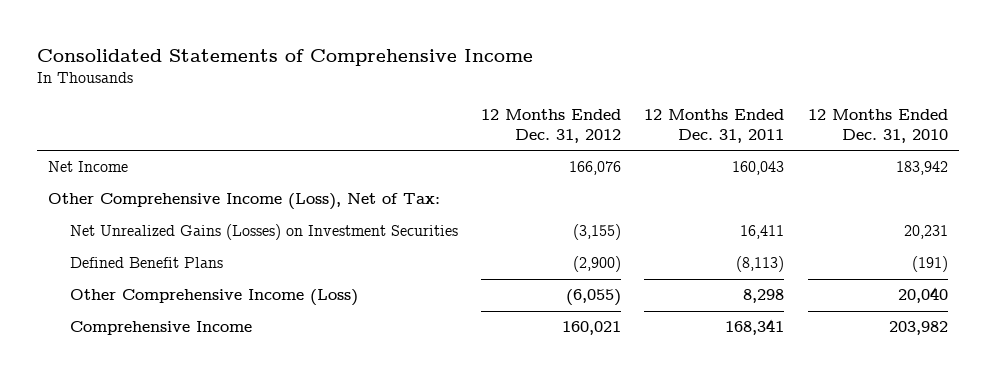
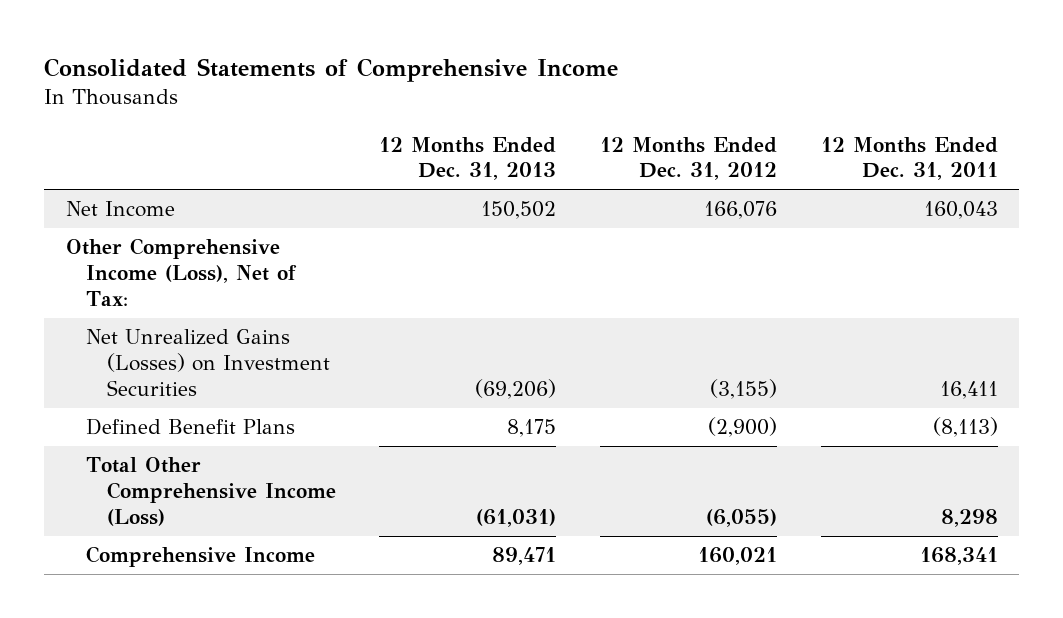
[807,109,948,143] 12 Months Ended Dec. 31, 2010 -> none
none -> [379,136,557,181] 12 Months Ended Dec. 31, 2013
[70,289,359,307] Other Comprehensive Income (Loss) -> [86,457,336,526] Total Other Comprehensive Income (Loss)

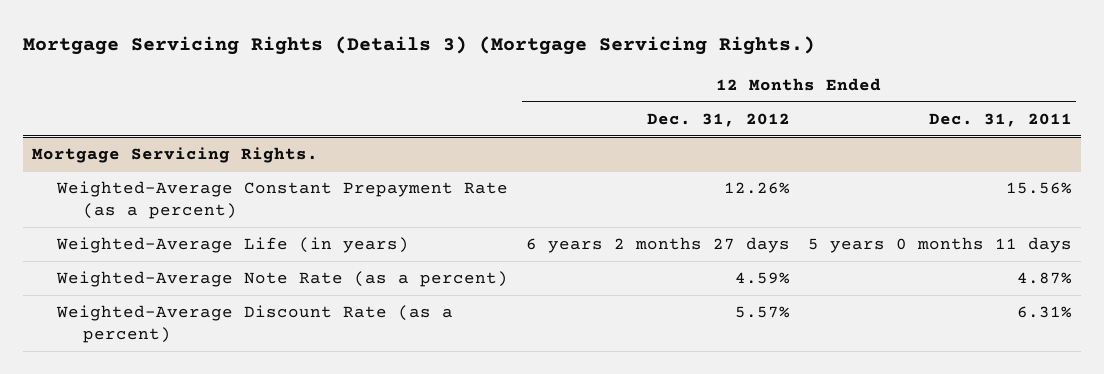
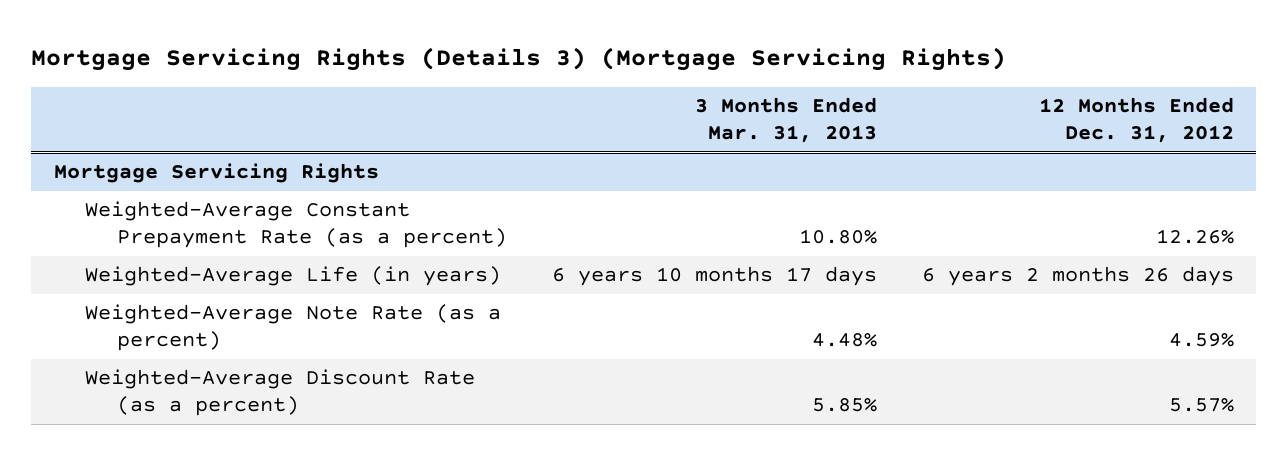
[23,36,816,56] Mortgage Servicing Rights (Details 3) (Mortgage Servicing Rights.) -> [31,47,1007,72] Mortgage Servicing Rights (Details 3) (Mortgage Servicing Rights)
[929,112,1073,127] Dec. 31, 2011 -> none
none -> [694,97,877,144] 3 Months Ended Mar. 31, 2013
[32,147,319,164] Mortgage Servicing Rights. -> [53,163,379,184] Mortgage Servicing Rights
[526,237,791,254] 6 years 2 months 27 days -> [921,266,1234,287] 6 years 2 months 26 days

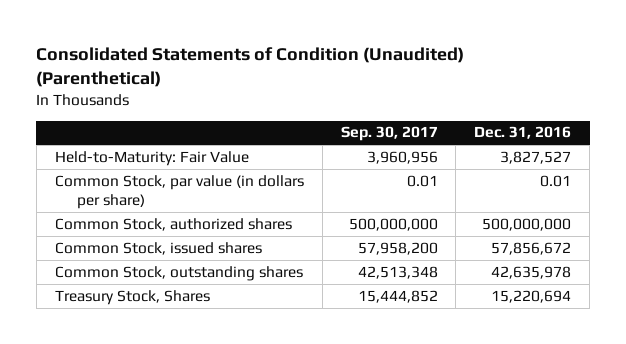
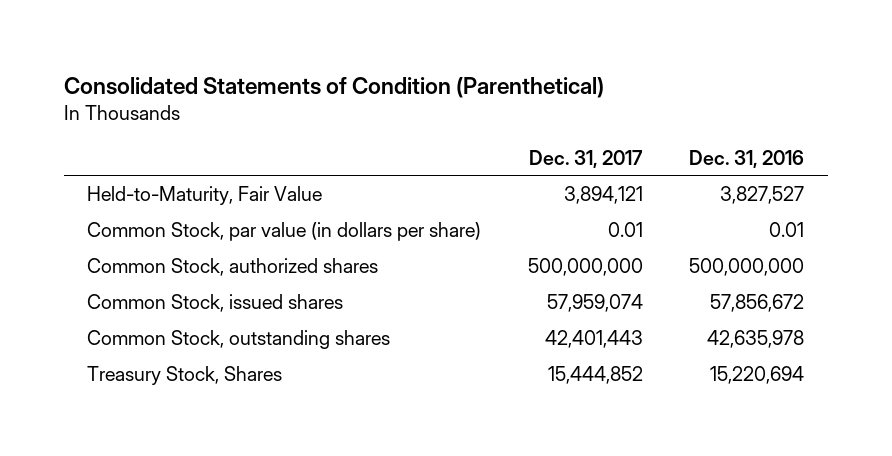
[36,47,465,88] Consolidated Statements of Condition (Unaudited) (Parenthetical) -> [63,76,604,98] Consolidated Statements of Condition (Parenthetical)
[340,126,438,142] Sep. 30, 2017 -> none
none -> [528,149,643,168] Dec. 31, 2017
[54,150,249,166] Held-to-Maturity: Fair Value -> [87,185,323,205] Held-to-Maturity, Fair Value

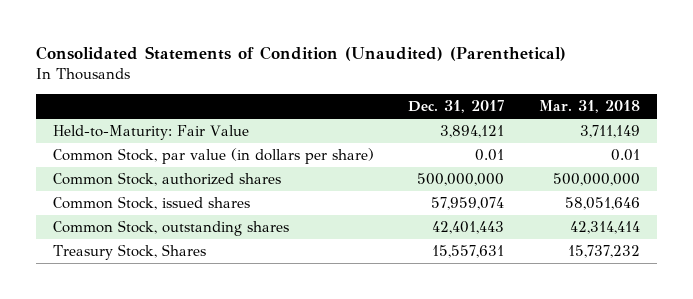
[63,76,604,98] Consolidated Statements of Condition (Parenthetical) -> [35,45,566,61] Consolidated Statements of Condition (Unaudited) (Parenthetical)
[689,149,805,168] Dec. 31, 2016 -> none
none -> [538,100,640,114] Mar. 31, 2018
[87,185,323,205] Held-to-Maturity, Fair Value -> [52,125,249,141] Held-to-Maturity: Fair Value
[547,365,643,384] 15,444,852 -> [432,245,505,259] 15,557,631

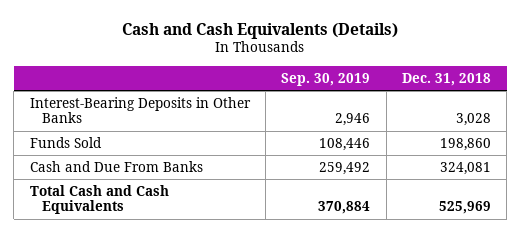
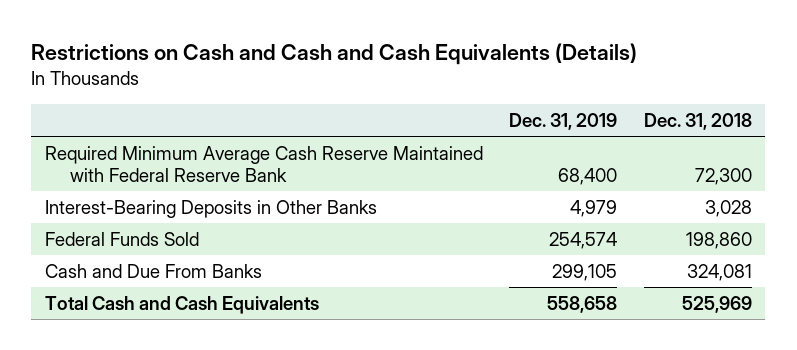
[122,22,399,39] Cash and Cash Equivalents (Details) -> [31,43,638,66] Restrictions on Cash and Cash and Cash Equivalents (Details)
[281,72,371,86] Sep. 30, 2019 -> none
none -> [509,112,618,130] Dec. 31, 2019
none -> [44,145,483,182] Required Minimum Average Cash Reserve Maintained with Federal Reserve Bank
[29,136,102,148] Funds Sold -> [44,231,199,246] Federal Funds Sold

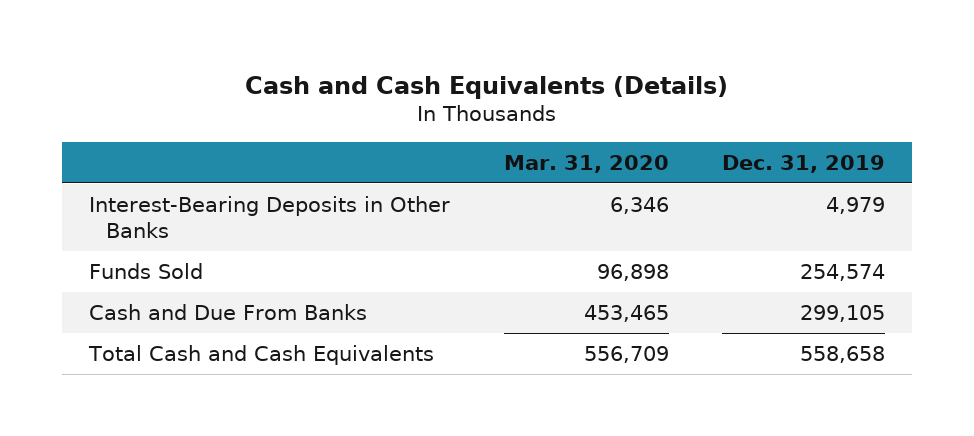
[31,43,638,66] Restrictions on Cash and Cash and Cash Equivalents (Details) -> [245,75,729,99] Cash and Cash Equivalents (Details)
[644,112,753,130] Dec. 31, 2018 -> none
none -> [503,154,669,173] Mar. 31, 2020
[44,145,483,182] Required Minimum Average Cash Reserve Maintained with Federal Reserve Bank -> none
[44,231,199,246] Federal Funds Sold -> [89,262,204,279] Funds Sold

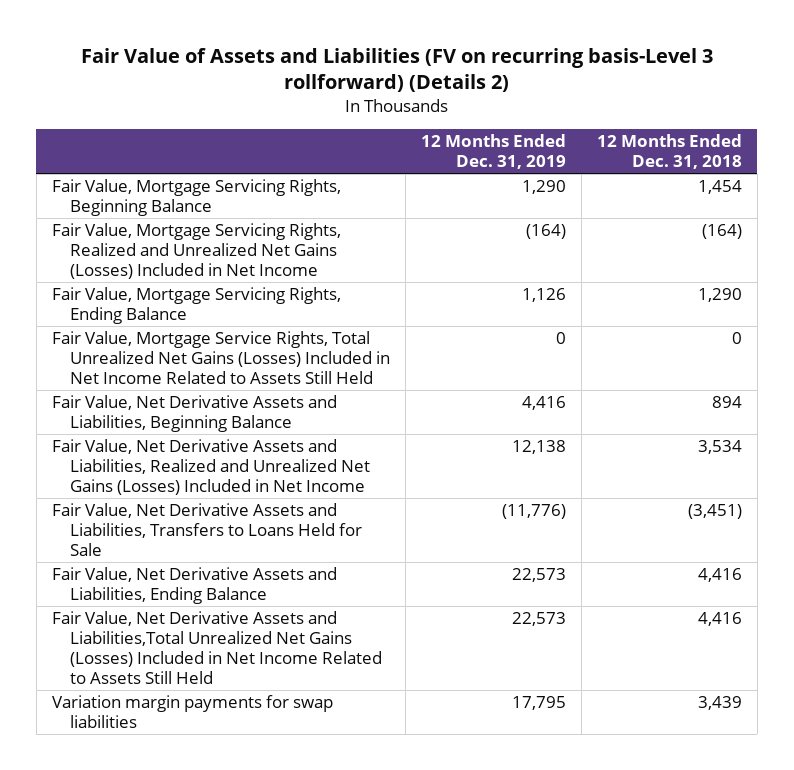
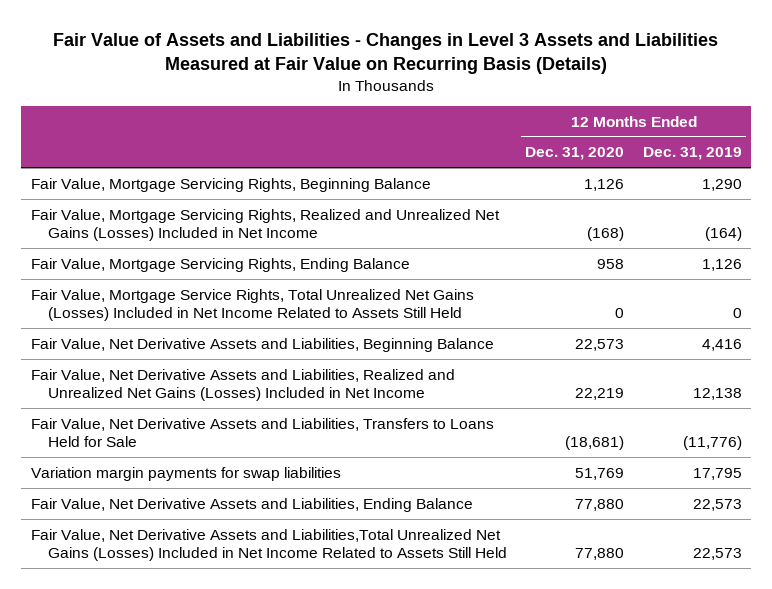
[80,47,713,93] Fair Value of Assets and Liabilities (FV on recurring basis-Level 3 rollforward) (Details 2) -> [53,32,719,74] Fair Value of Assets and Liabilities - Changes in Level 3 Assets and Liabilities Measured at Fair Value on Recurring Basis (Details)
[596,134,742,170] 12 Months Ended Dec. 31, 2018 -> none
none -> [525,147,625,161] Dec. 31, 2020
[51,695,333,729] Variation margin payments for swap liabilities -> [30,466,341,481] Variation margin payments for swap liabilities

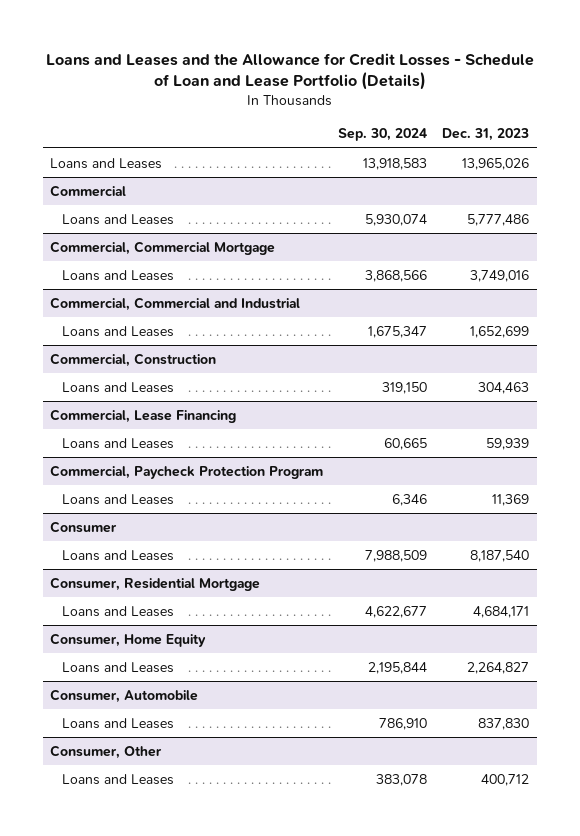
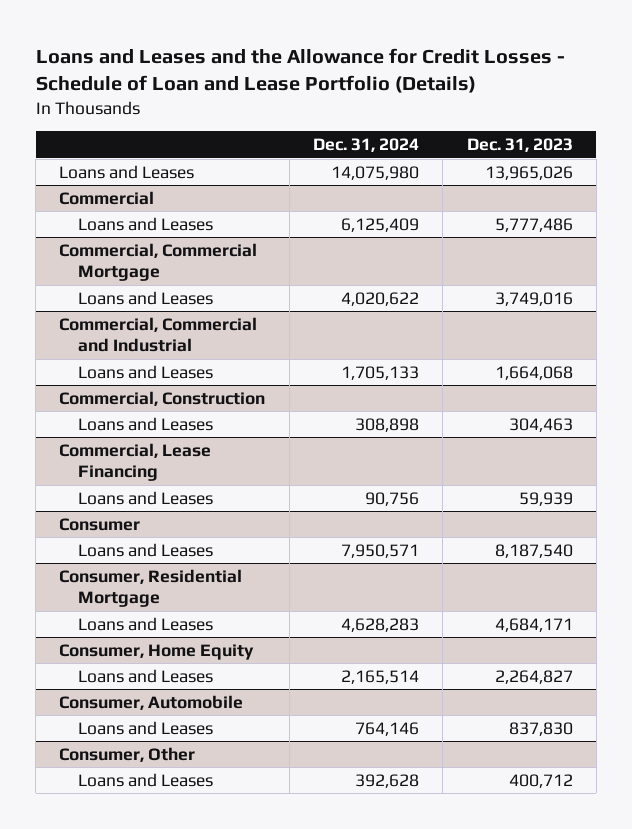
[338,128,428,142] Sep. 30, 2024 -> none
none -> [313,138,420,153] Dec. 31, 2024
[470,326,530,339] 1,652,699 -> [494,365,573,380] 1,664,068
[50,465,324,480] Commercial, Paycheck Protection Program -> none
[62,494,175,506] Loans and Leases -> none

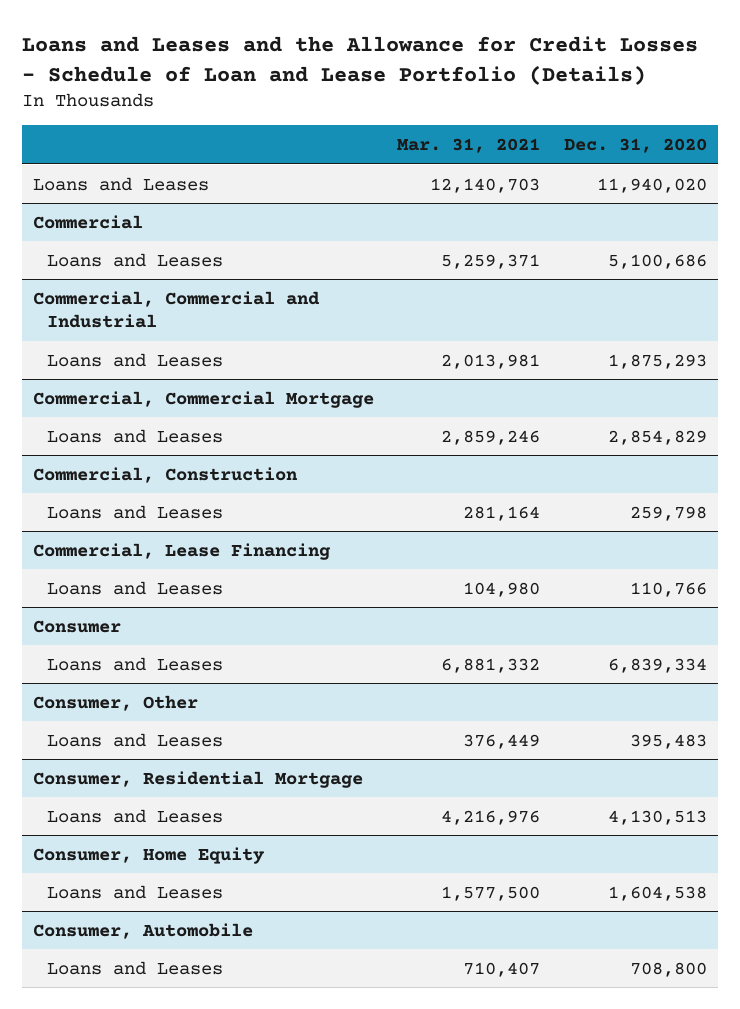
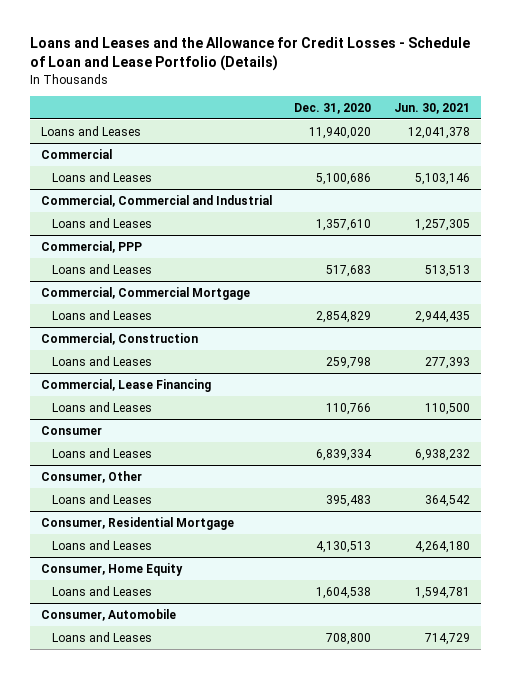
[397,138,541,154] Mar. 31, 2021 -> none
none -> [393,102,470,114] Jun. 30, 2021
[607,353,707,369] 1,875,293 -> [316,218,372,231] 1,357,610
none -> [40,240,142,253] Commercial, PPP
none -> [52,263,153,274] Loans and Leases

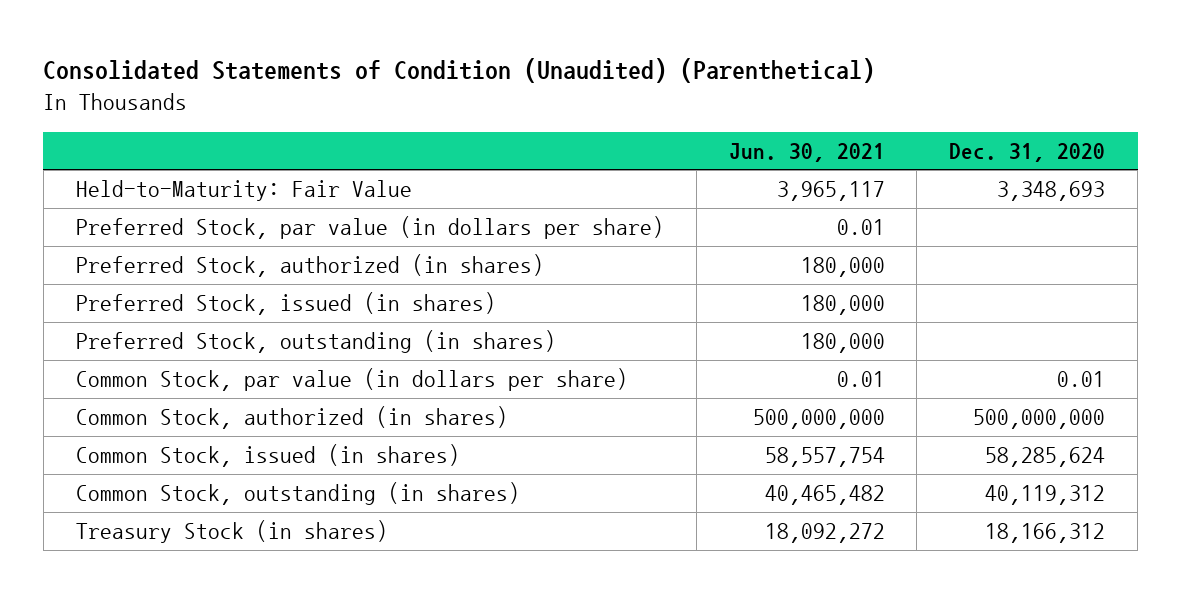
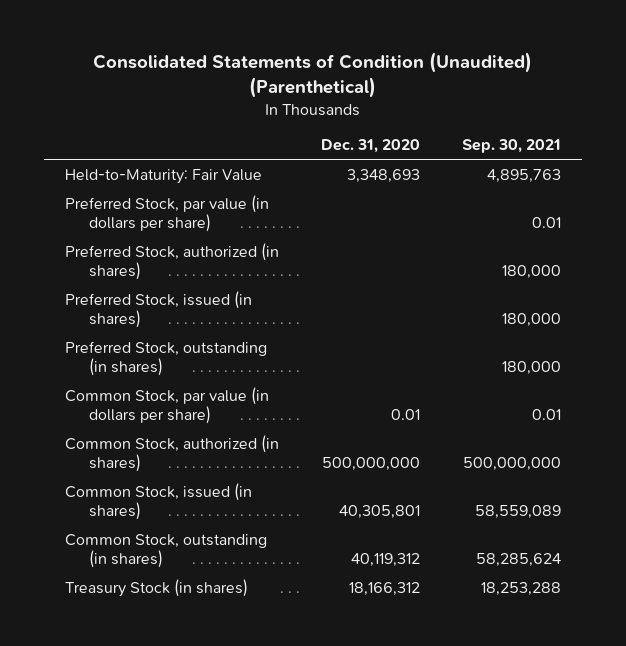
[728,142,885,162] Jun. 30, 2021 -> none
none -> [461,139,561,154] Sep. 30, 2021
[985,447,1106,468] 58,285,624 -> [338,504,420,519] 40,305,801

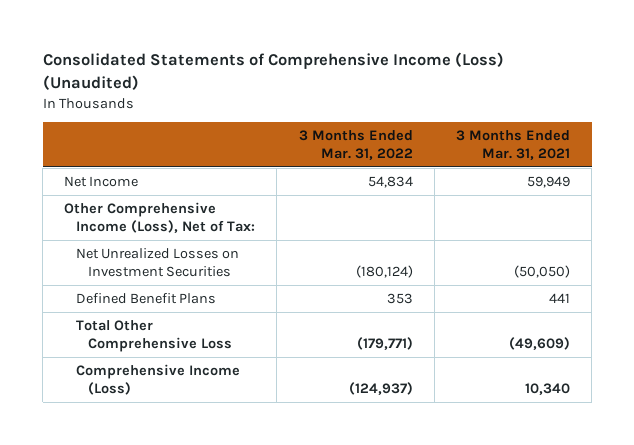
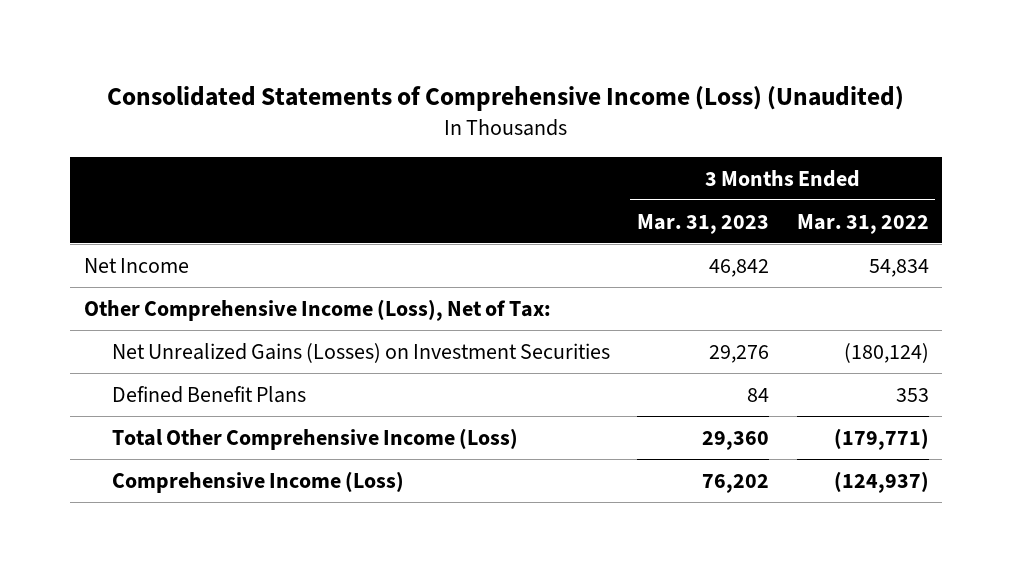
[456,130,571,160] 3 Months Ended Mar. 31, 2021 -> none
none -> [637,213,770,234] Mar. 31, 2023
[76,247,240,277] Net Unrealized Losses on Investment Securities -> [111,342,610,363] Net Unrealized Gains (Losses) on Investment Securities
[76,319,232,352] Total Other Comprehensive Loss -> [111,427,518,450] Total Other Comprehensive Income (Loss)

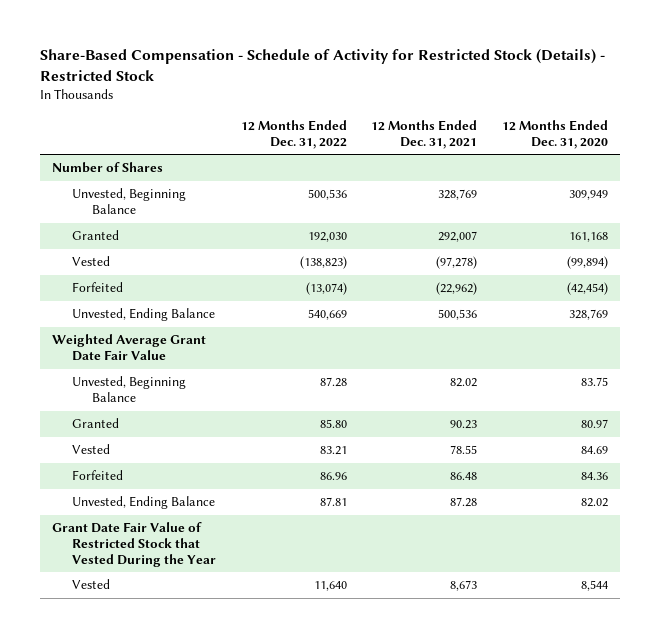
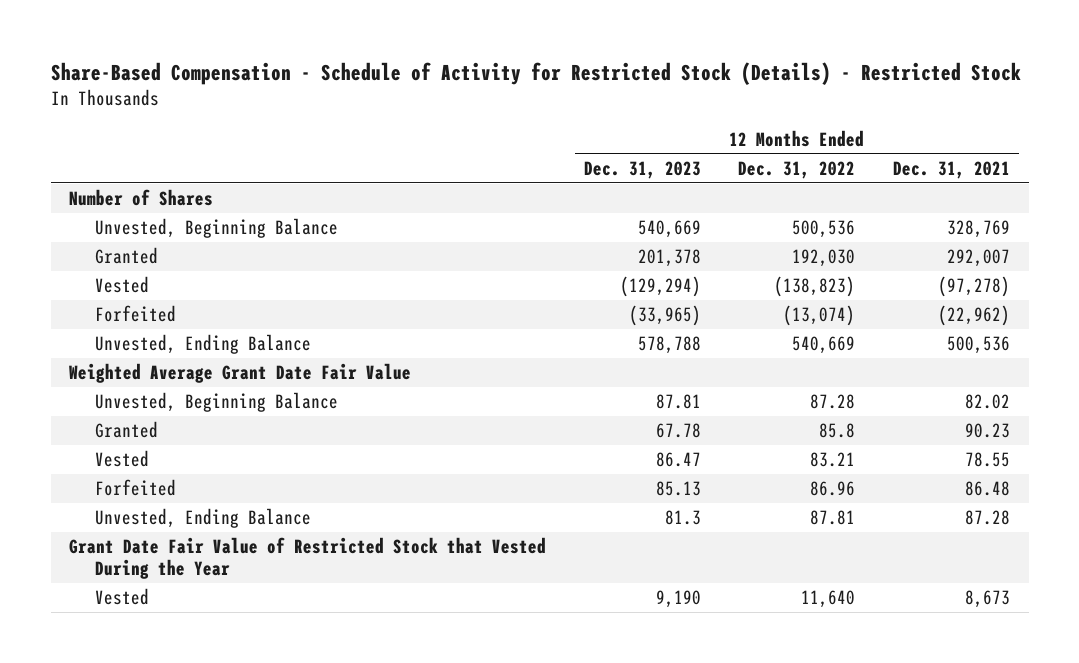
[501,119,608,149] 12 Months Ended Dec. 31, 2020 -> none
none -> [583,160,701,179] Dec. 31, 2023
[319,419,347,429] 85.80 -> [819,423,856,439] 85.8

